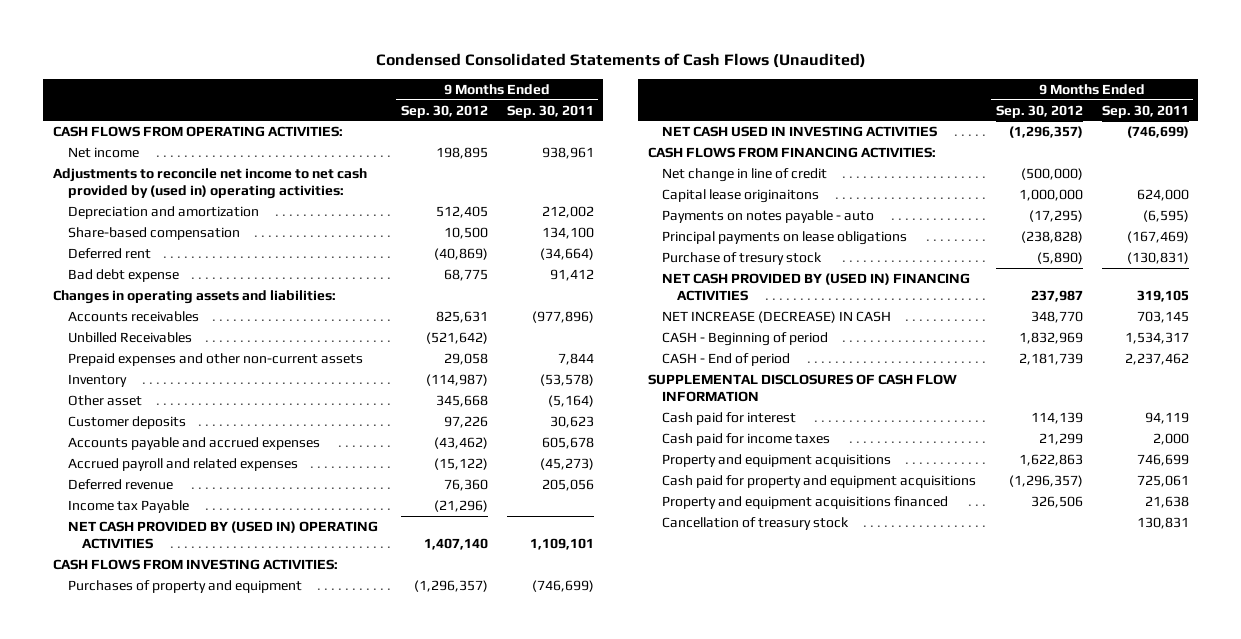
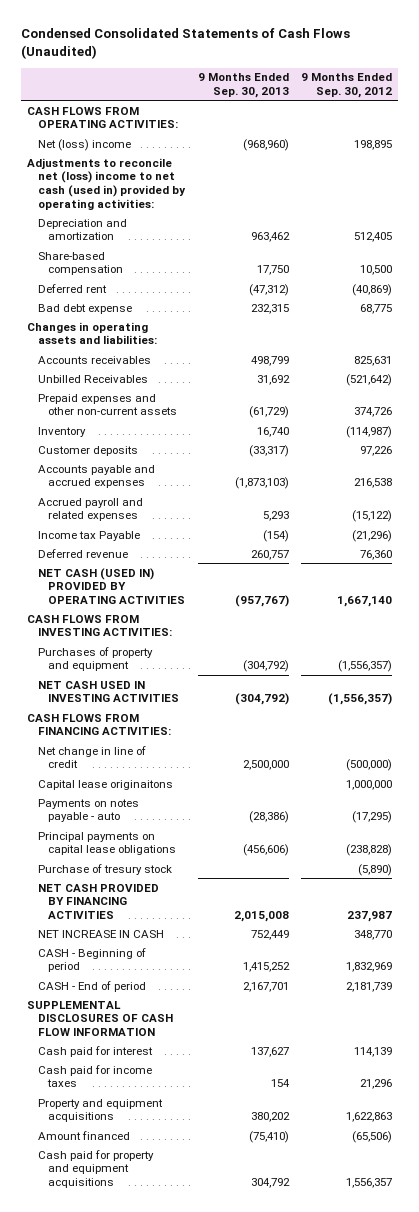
[506,104,594,118] Sep. 30, 2011 -> none
none -> [197,73,289,98] 9 Months Ended Sep. 30, 2013
[67,146,139,158] Net income -> [37,138,131,151] Net (loss) income
[52,167,367,200] Adjustments to reconcile net income to net cash provided by (used in) operating activities: -> [27,157,186,210] Adjustments to reconcile net (loss) income to net cash (used in) provided by operating activities:
[443,352,488,365] 29,058 -> [354,407,393,418] 374,726
[67,394,142,406] Other asset -> none
[433,436,488,449] (43,462) -> [354,478,393,489] 216,538
[67,478,173,490] Deferred revenue -> [37,548,128,558] Deferred revenue
[67,520,378,550] NET CASH PROVIDED BY (USED IN) OPERATING ACTIVITIES -> [37,567,186,604] NET CASH (USED IN) PROVIDED BY OPERATING ACTIVITIES
[423,538,488,551] 1,407,140 -> [337,595,393,607] 1,667,140
[413,579,488,592] (1,296,357) -> [338,660,393,673] (1,556,357)
[1008,125,1083,138] (1,296,357) -> [328,693,393,706] (1,556,357)
[662,230,908,245] Principal payments on lease obligations -> [37,831,177,856] Principal payments on capital lease obligations
[662,272,971,302] NET CASH PROVIDED BY (USED IN) FINANCING ACTIVITIES -> [37,883,159,919] NET CASH PROVIDED BY FINANCING ACTIVITIES
[662,310,892,323] NET INCREASE (DECREASE) IN CASH -> [37,929,164,938] NET INCREASE IN CASH
[1038,432,1083,445] 21,299 -> [360,1079,393,1090] 21,296
[662,495,949,509] Property and equipment acquisitions financed -> none
[662,516,850,530] Cancellation of treasury stock -> none
none -> [37,1130,130,1140] Amount financed
[1008,474,1083,487] (1,296,357) -> [346,1177,393,1188] 1,556,357

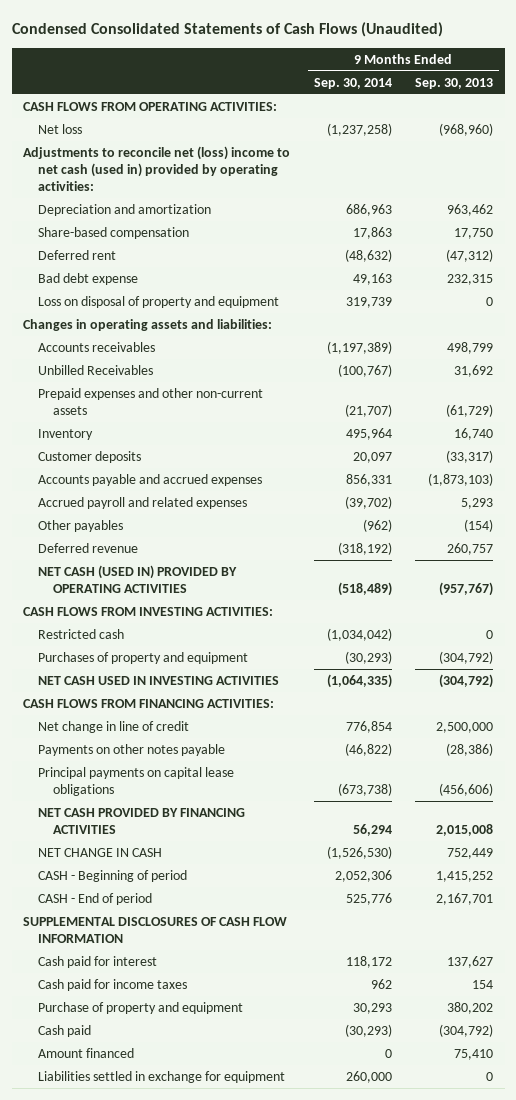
[301,73,393,98] 9 Months Ended Sep. 30, 2012 -> none
none -> [313,77,392,89] Sep. 30, 2014
[37,138,131,151] Net (loss) income -> [38,124,83,135] Net loss
none -> [38,296,280,309] Loss on disposal of property and equipment
[37,530,140,541] Income tax Payable -> [38,520,124,533] Other payables
none -> [38,629,125,640] Restricted cash
[37,779,173,790] Capital lease originaitons -> none
[37,798,139,823] Payments on notes payable - auto -> [38,744,226,757] Payments on other notes payable
[37,863,172,875] Purchase of tresury stock -> none
[37,929,164,938] NET INCREASE IN CASH -> [38,848,163,858] NET CHANGE IN CASH
[37,1149,154,1188] Cash paid for property and equipment acquisitions -> none
[37,1098,163,1123] Property and equipment acquisitions -> [38,1002,244,1015] Purchase of property and equipment
none -> [38,1025,92,1038] Cash paid
[248,1130,289,1143] (75,410) -> [453,1049,493,1061] 75,410
none -> [38,1071,286,1084] Liabilities settled in exchange for equipment

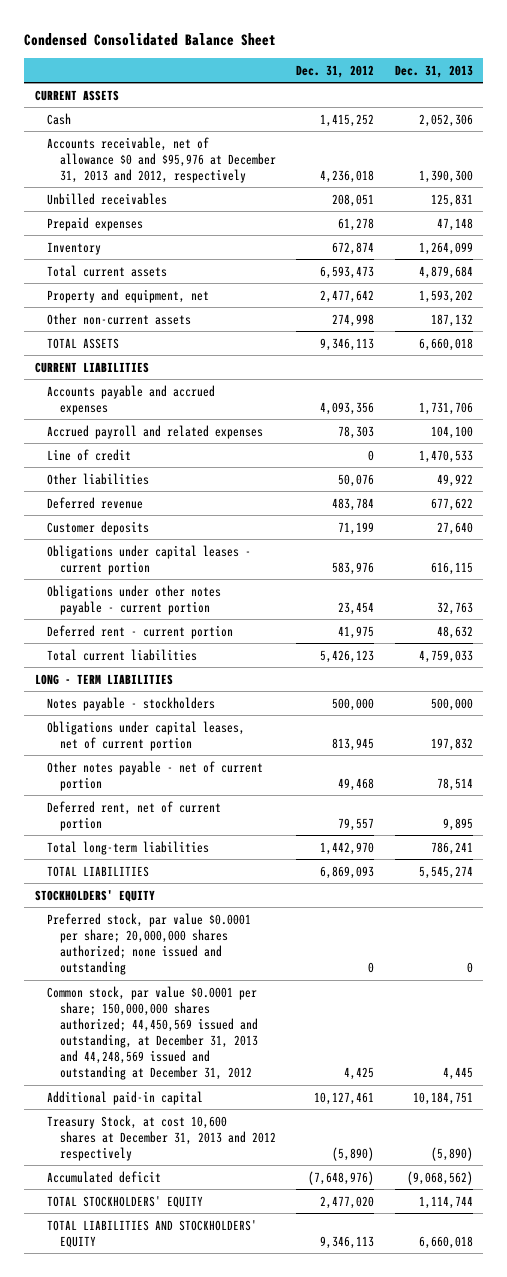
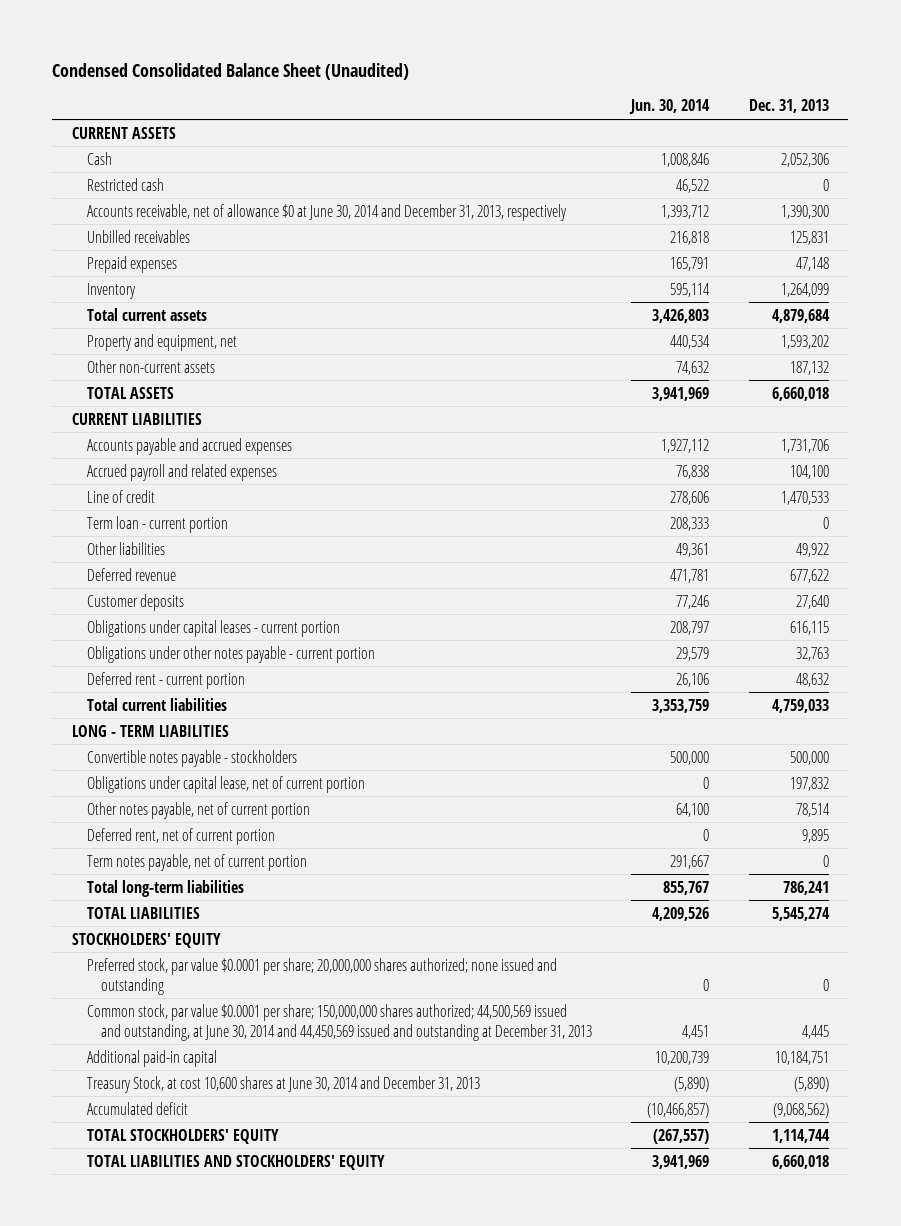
[24,32,277,46] Condensed Consolidated Balance Sheet -> [52,62,410,80] Condensed Consolidated Balance Sheet (Unaudited)
[296,64,375,78] Dec. 31, 2012 -> none
none -> [629,99,711,115] Jun. 30, 2014
none -> [86,177,164,191] Restricted cash
[47,136,276,183] Accounts receivable, net of allowance $0 and $95,976 at December 31, 2013 and 2012, respectively -> [86,203,567,221] Accounts receivable, net of allowance $0 at June 30, 2014 and December 31, 2013, respectively
none -> [86,515,228,533] Term loan - current portion
[47,696,216,711] Notes payable - stockholders -> [86,749,297,767] Convertible notes payable - stockholders
[47,720,246,751] Obligations under capital leases, net of current portion -> [86,775,365,793] Obligations under capital lease, net of current portion
[47,760,264,791] Other notes payable - net of current portion -> [86,801,310,819] Other notes payable, net of current portion
none -> [86,853,307,871] Term notes payable, net of current portion
[47,985,258,1081] Common stock, par value $0.0001 per share; 150,000,000 shares authorized; 44,450,569 issued and outstanding, at December 31, 2013 and 44,248,569 issued and outstanding at December 31, 2012 -> [86,1003,593,1041] Common stock, par value $0.0001 per share; 150,000,000 shares authorized; 44,500,569 issued and outstanding, at June 30, 2014 and 44,450,569 issued and outstanding at December 31, 2013
[47,1114,276,1161] Treasury Stock, at cost 10,600 shares at December 31, 2013 and 2012 respectively -> [86,1075,480,1093] Treasury Stock, at cost 10,600 shares at June 30, 2014 and December 31, 2013

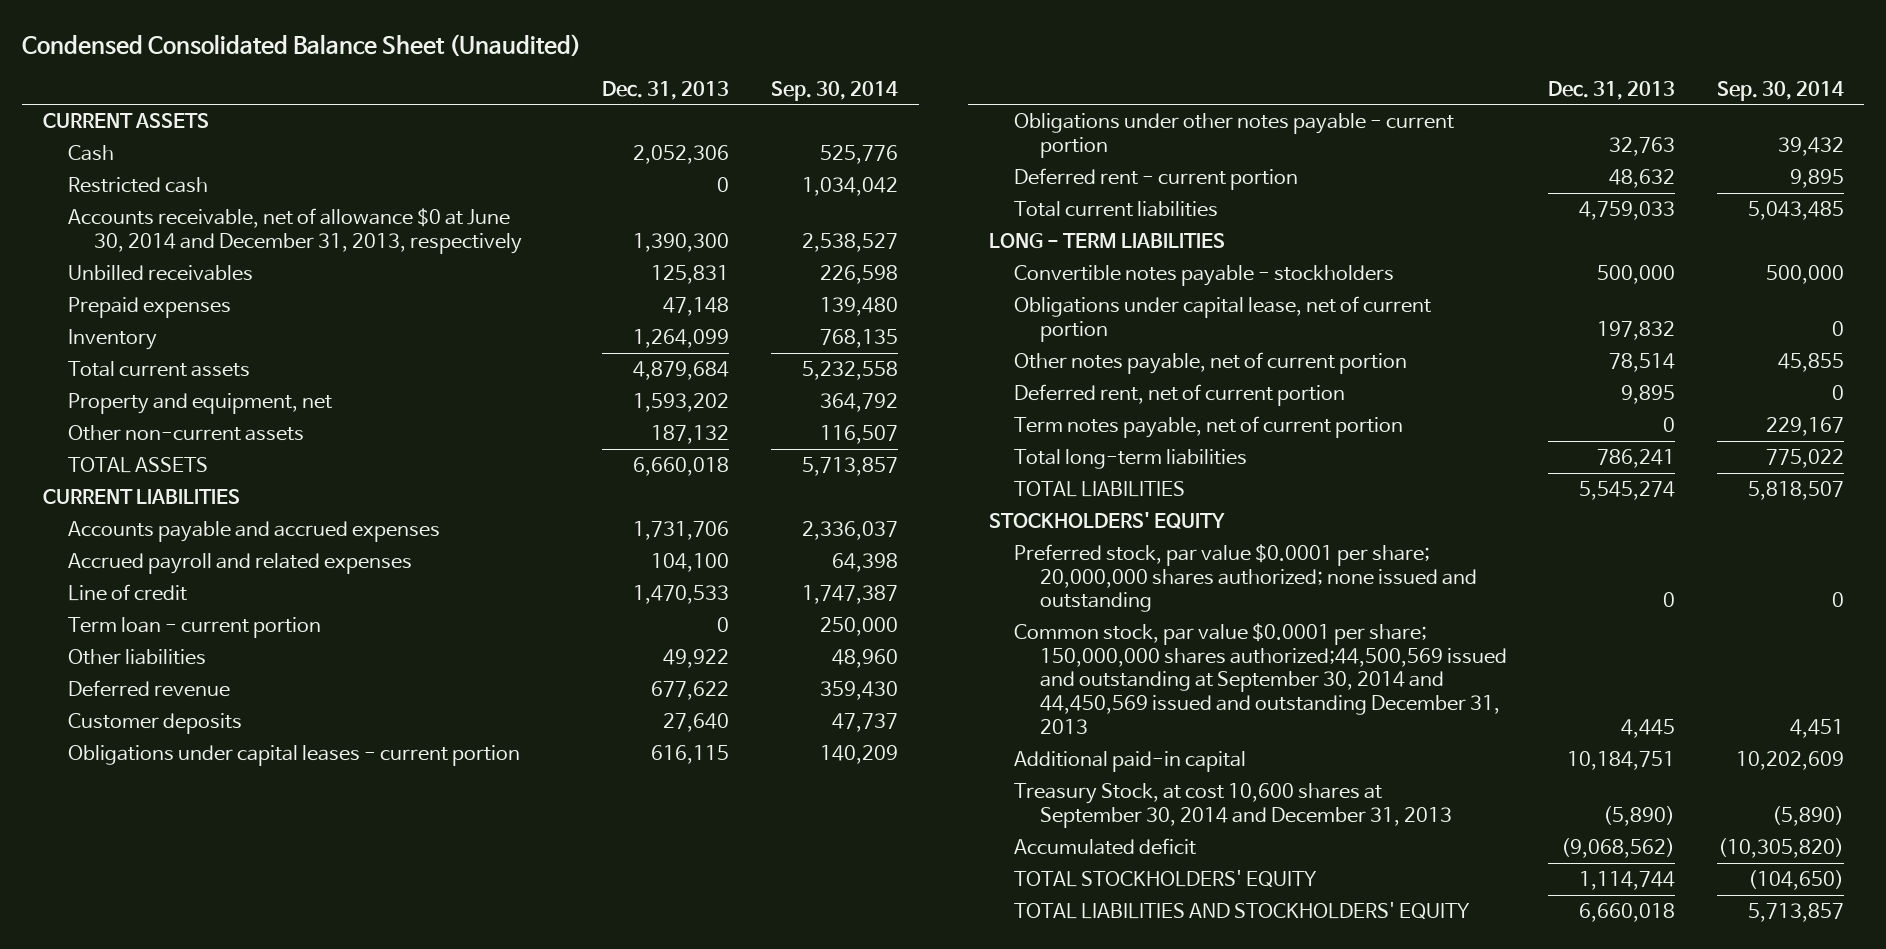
[629,99,711,115] Jun. 30, 2014 -> none
none -> [770,80,898,101] Sep. 30, 2014
[86,1003,593,1041] Common stock, par value $0.0001 per share; 150,000,000 shares authorized; 44,500,569 issued and outstanding, at June 30, 2014 and 44,450,569 issued and outstanding at December 31, 2013 -> [1014,623,1507,734] Common stock, par value $0.0001 per share; 150,000,000 shares authorized;44,500,569 issued and outstanding at September 30, 2014 and 44,450,569 issued and outstanding December 31, 2013
[86,1075,480,1093] Treasury Stock, at cost 10,600 shares at June 30, 2014 and December 31, 2013 -> [1014,783,1452,828] Treasury Stock, at cost 10,600 shares at September 30, 2014 and December 31, 2013

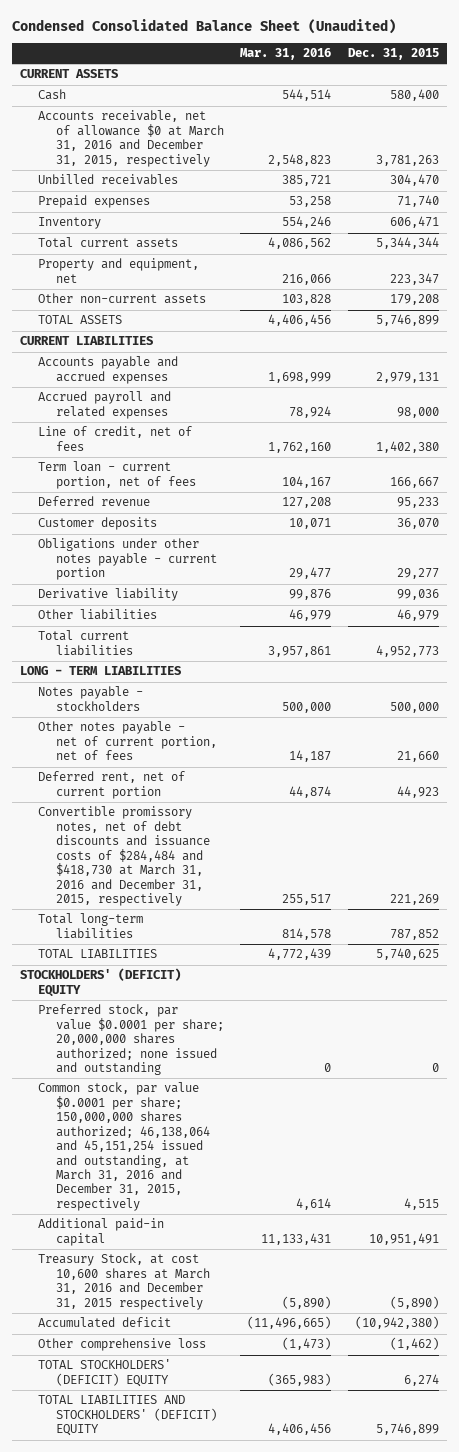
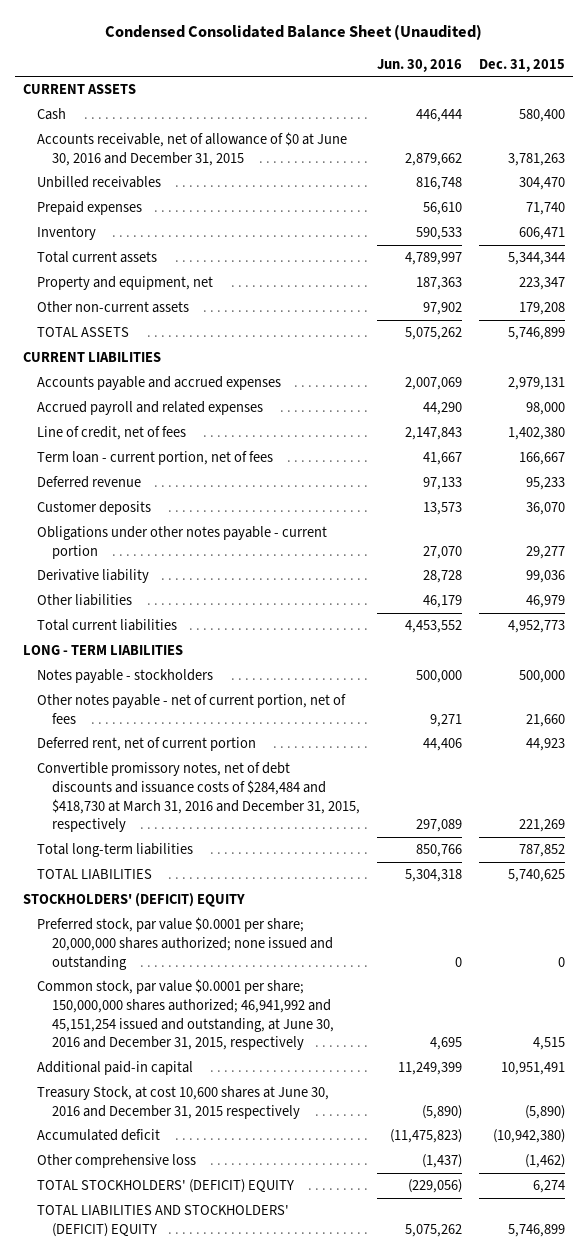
[240,48,332,61] Mar. 31, 2016 -> none
none -> [376,58,462,72] Jun. 30, 2016
[38,110,224,167] Accounts receivable, net of allowance $0 at March 31, 2016 and December 31, 2015, respectively -> [37,132,348,166] Accounts receivable, net of allowance of $0 at June 30, 2016 and December 31, 2015
[38,1082,210,1211] Common stock, par value $0.0001 per share; 150,000,000 shares authorized; 46,138,064 and 45,151,254 issued and outstanding, at March 31, 2016 and December 31, 2015, respectively -> [37,979,334,1051] Common stock, par value $0.0001 per share; 150,000,000 shares authorized; 46,941,992 and 45,151,254 issued and outstanding, at June 30, 2016 and December 31, 2015, respectively
[38,1253,210,1310] Treasury Stock, at cost 10,600 shares at March 31, 2016 and December 31, 2015 respectively -> [37,1086,330,1119] Treasury Stock, at cost 10,600 shares at June 30, 2016 and December 31, 2015 respectively

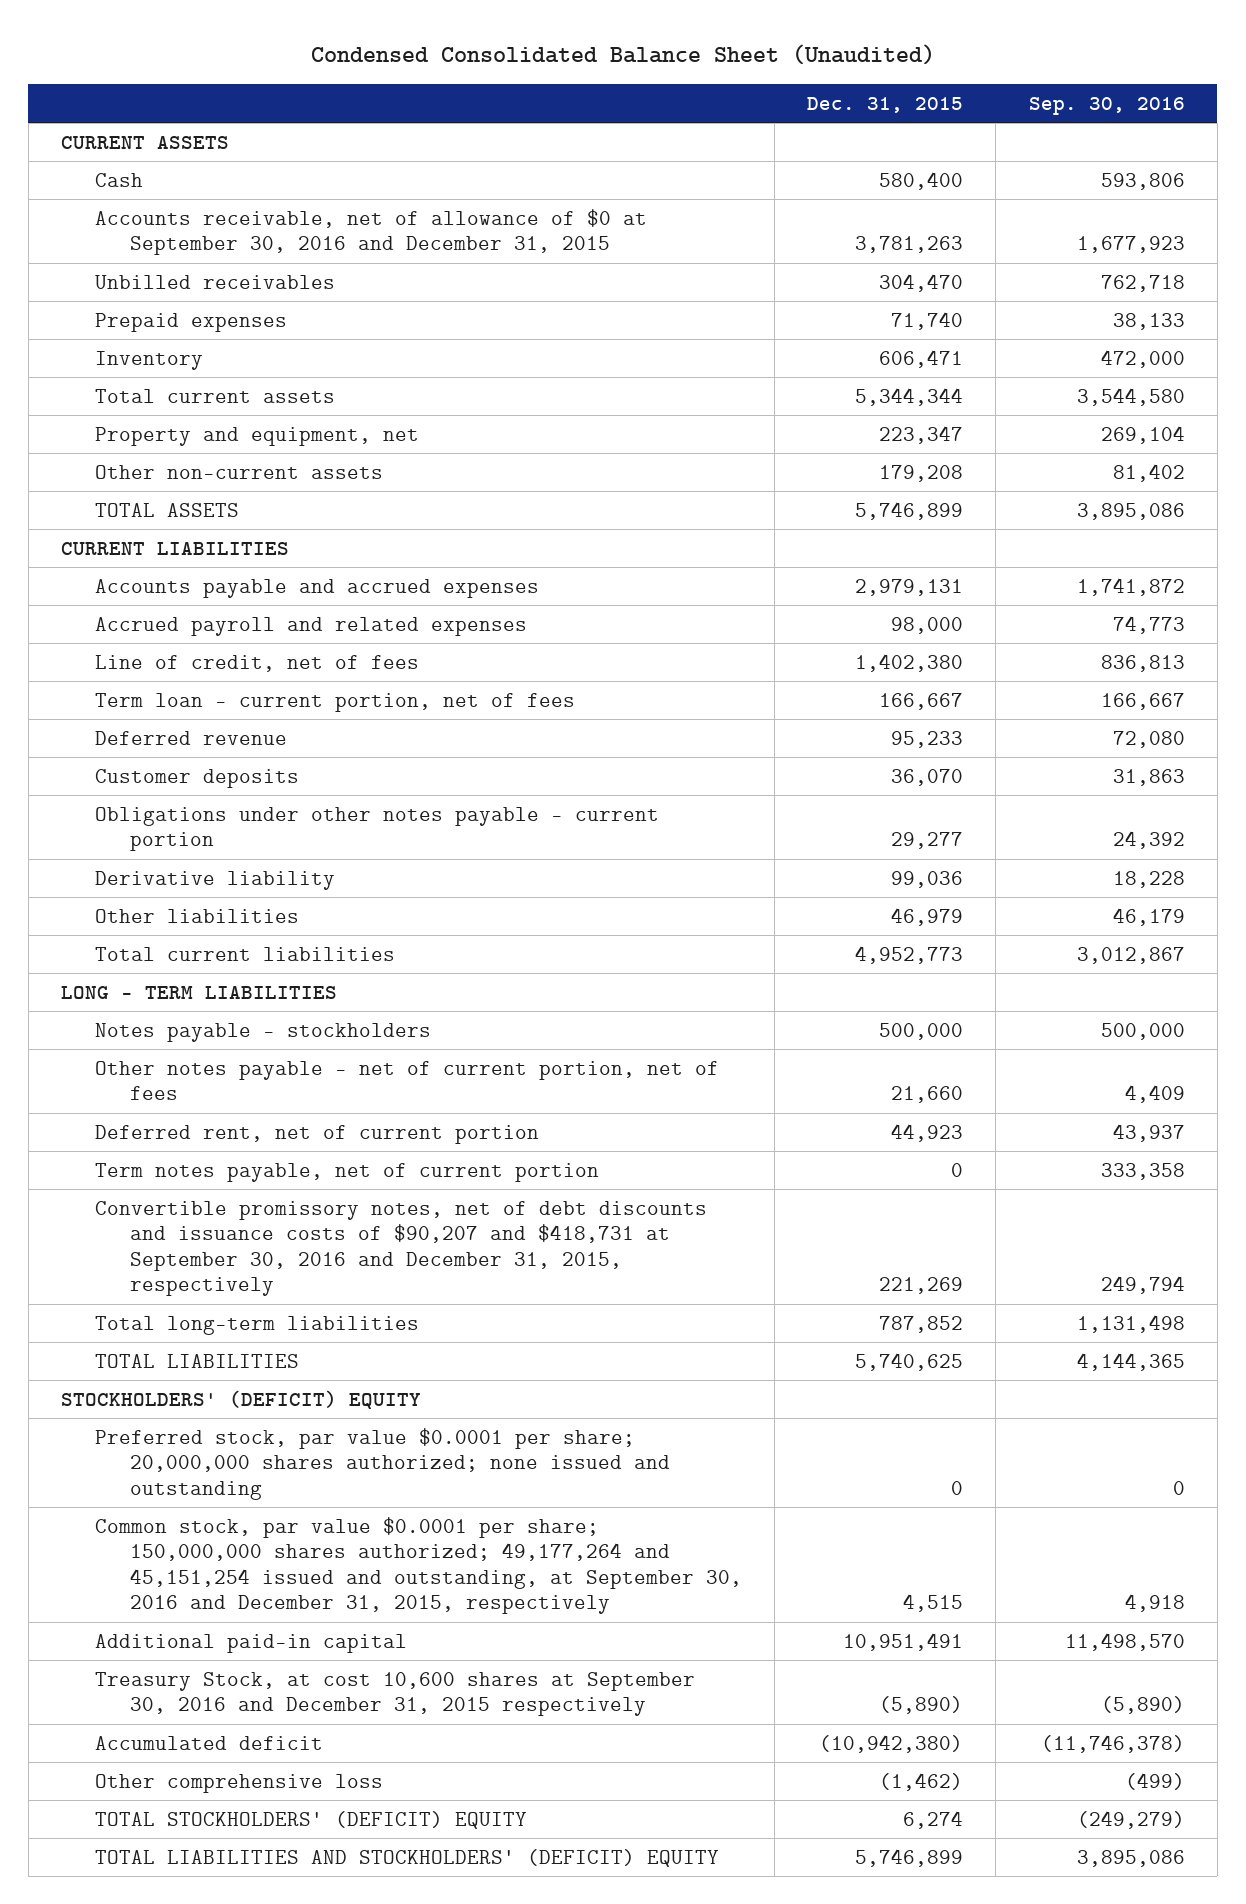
[376,58,462,72] Jun. 30, 2016 -> none
none -> [1028,96,1185,115] Sep. 30, 2016
[37,132,348,166] Accounts receivable, net of allowance of $0 at June 30, 2016 and December 31, 2015 -> [95,208,648,256] Accounts receivable, net of allowance of $0 at September 30, 2016 and December 31, 2015
none -> [95,1162,600,1182] Term notes payable, net of current portion
[37,762,360,833] Convertible promissory notes, net of debt discounts and issuance costs of $284,484 and $418,730 at March 31, 2016 and December 31, 2015, respectively -> [95,1200,708,1297] Convertible promissory notes, net of debt discounts and issuance costs of $90,207 and $418,731 at September 30, 2016 and December 31, 2015, respectively
[37,979,334,1051] Common stock, par value $0.0001 per share; 150,000,000 shares authorized; 46,941,992 and 45,151,254 issued and outstanding, at June 30, 2016 and December 31, 2015, respectively -> [95,1516,742,1615] Common stock, par value $0.0001 per share; 150,000,000 shares authorized; 49,177,264 and 45,151,254 issued and outstanding, at September 30, 2016 and December 31, 2015, respectively
[37,1086,330,1119] Treasury Stock, at cost 10,600 shares at June 30, 2016 and December 31, 2015 respectively -> [95,1671,696,1717] Treasury Stock, at cost 10,600 shares at September 30, 2016 and December 31, 2015 respectively

